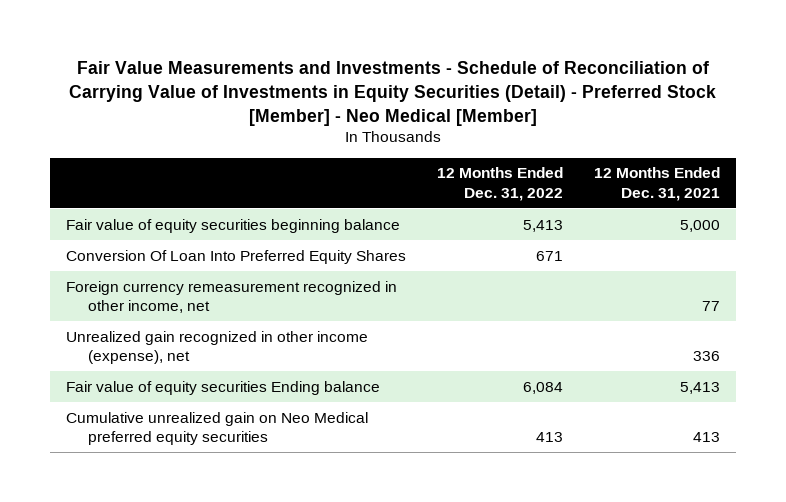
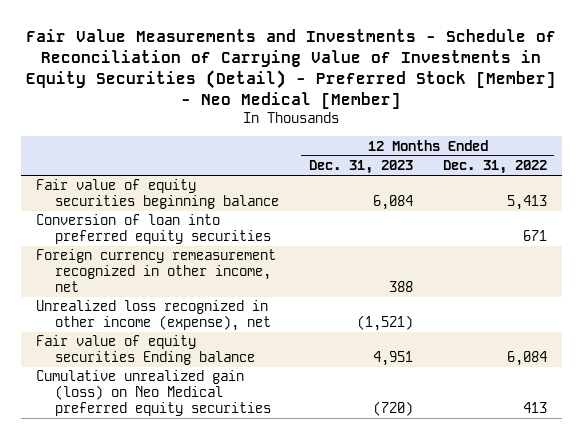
[594,167,721,201] 12 Months Ended Dec. 31, 2021 -> none
none -> [308,160,413,175] Dec. 31, 2023
[65,249,406,264] Conversion Of Loan Into Preferred Equity Shares -> [35,214,271,245] Conversion of loan into preferred equity securities
[65,330,368,364] Unrealized gain recognized in other income (expense), net -> [35,300,271,332] Unrealized loss recognized in other income (expense), net
[65,411,368,445] Cumulative unrealized gain on Neo Medical preferred equity securities -> [35,370,271,417] Cumulative unrealized gain (loss) on Neo Medical preferred equity securities

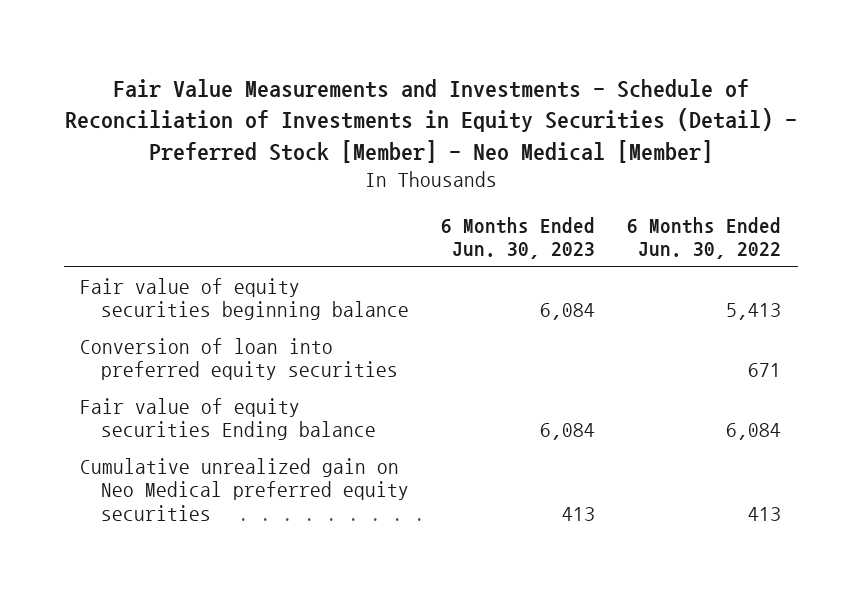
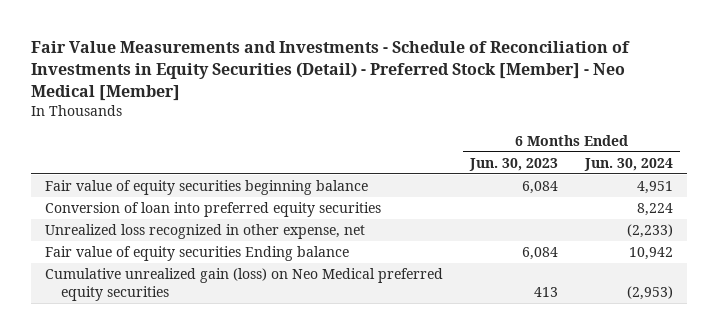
[627,216,782,260] 6 Months Ended Jun. 30, 2022 -> none
none -> [584,158,674,172] Jun. 30, 2024
none -> [44,224,365,240] Unrealized loss recognized in other expense, net
[80,457,409,521] Cumulative unrealized gain on Neo Medical preferred equity securities -> [44,268,443,301] Cumulative unrealized gain (loss) on Neo Medical preferred equity securities

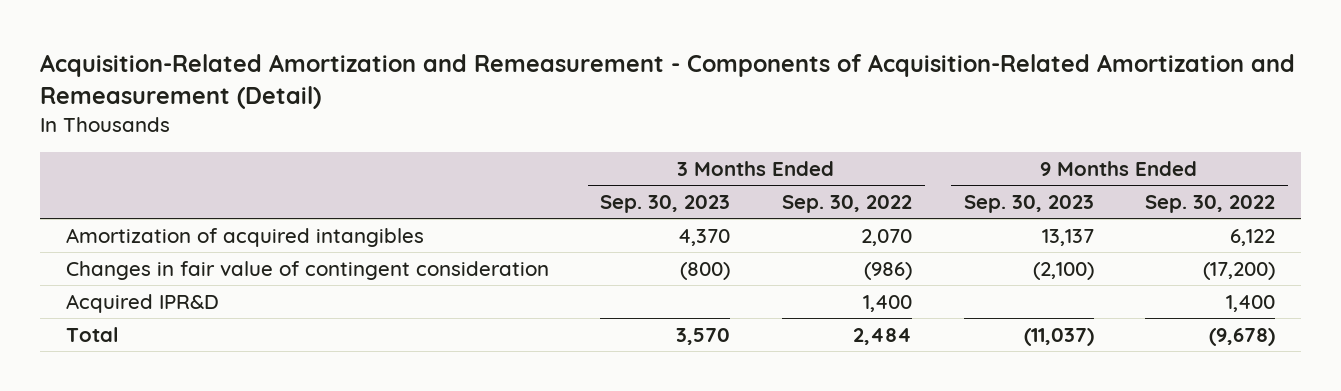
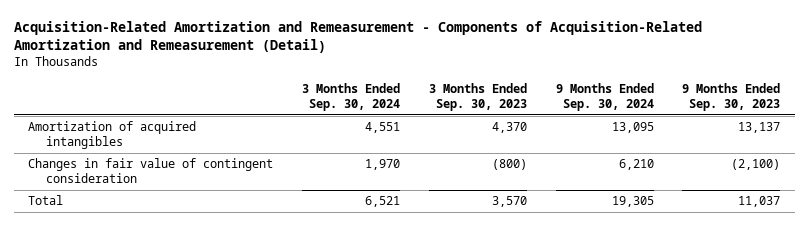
[782,194,913,213] Sep. 30, 2022 -> none
[1145,194,1276,213] Sep. 30, 2022 -> none
none -> [301,83,400,112] 3 Months Ended Sep. 30, 2024
none -> [555,83,654,112] 9 Months Ended Sep. 30, 2024
[65,293,219,313] Acquired IPR&D -> none
[1023,327,1094,346] (11,037) -> [738,196,781,208] 11,037

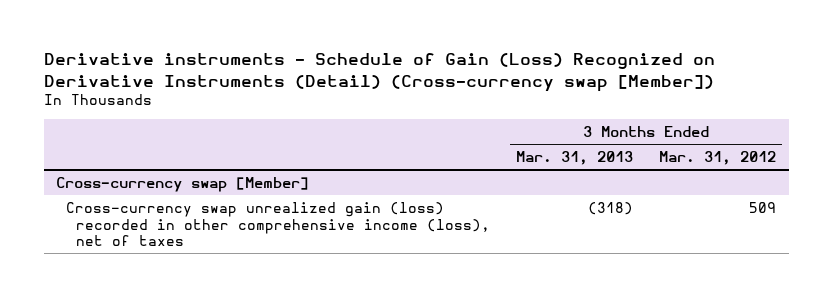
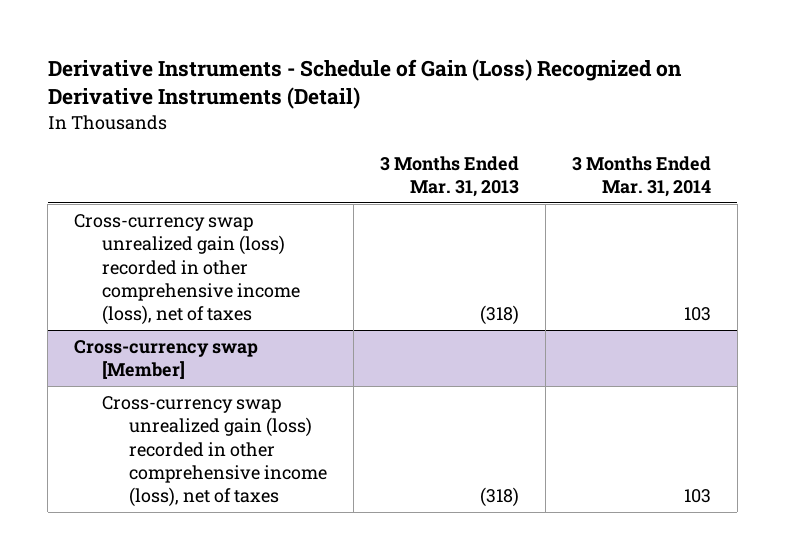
[43,53,715,92] Derivative instruments - Schedule of Gain (Loss) Recognized on Derivative Instruments (Detail) (Cross-currency swap [Member]) -> [47,59,682,110] Derivative Instruments - Schedule of Gain (Loss) Recognized on Derivative Instruments (Detail)
[658,151,776,166] Mar. 31, 2012 -> none
none -> [571,155,711,198] 3 Months Ended Mar. 31, 2014
none -> [74,213,300,326] Cross-currency swap unrealized gain (loss) recorded in other comprehensive income (loss), net of taxes

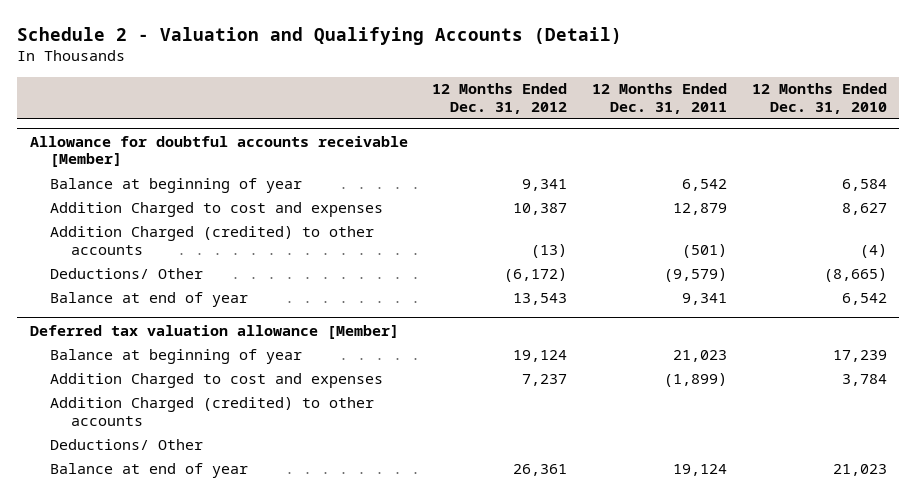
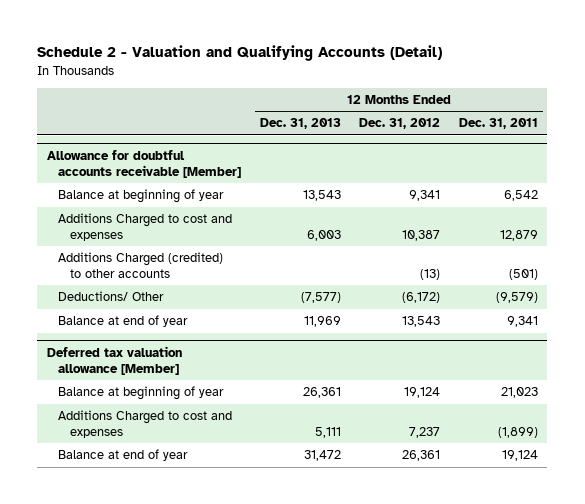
[751,83,887,115] 12 Months Ended Dec. 31, 2010 -> none
none -> [259,118,341,130] Dec. 31, 2013
[50,201,384,217] Addition Charged to cost and expenses -> [58,213,233,242] Additions Charged to cost and expenses
[50,225,375,255] Addition Charged (credited) to other accounts -> [58,252,224,279] Additions Charged (credited) to other accounts
[50,396,375,426] Addition Charged (credited) to other accounts -> none
[50,438,204,450] Deductions/ Other -> none
[50,372,384,388] Addition Charged to cost and expenses -> [58,410,233,439] Additions Charged to cost and expenses

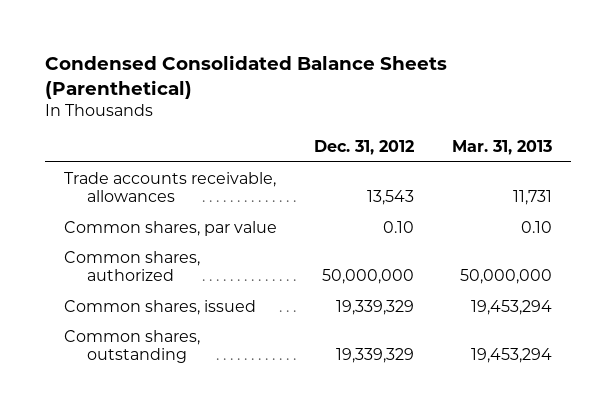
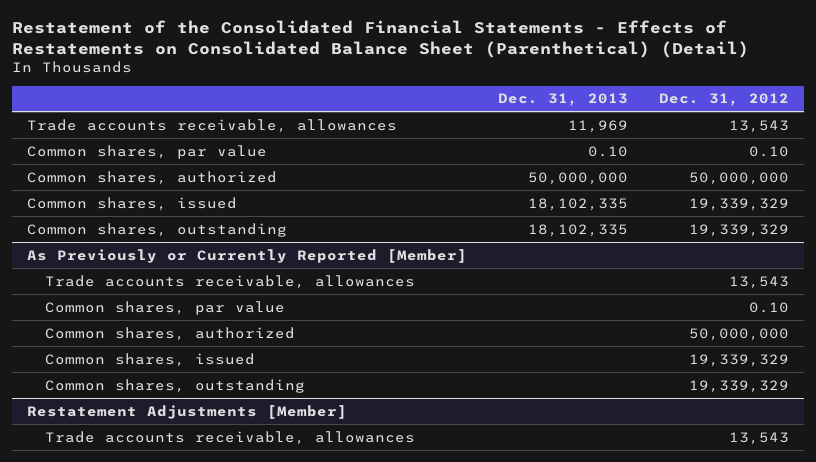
[45,54,448,99] Condensed Consolidated Balance Sheets (Parenthetical) -> [11,19,749,58] Restatement of the Consolidated Financial Statements - Effects of Restatements on Consolidated Balance Sheet (Parenthetical) (Detail)
[451,140,552,156] Mar. 31, 2013 -> none
none -> [498,93,629,107] Dec. 31, 2013
none -> [27,248,468,263] As Previously or Currently Reported [Member]
none -> [44,274,415,289] Trade accounts receivable, allowances
none -> [44,300,285,315] Common shares, par value
none -> [44,326,295,341] Common shares, authorized
none -> [44,352,255,367] Common shares, issued
none -> [44,378,305,393] Common shares, outstanding
none -> [27,404,348,419] Restatement Adjustments [Member]
none -> [44,430,415,445] Trade accounts receivable, allowances

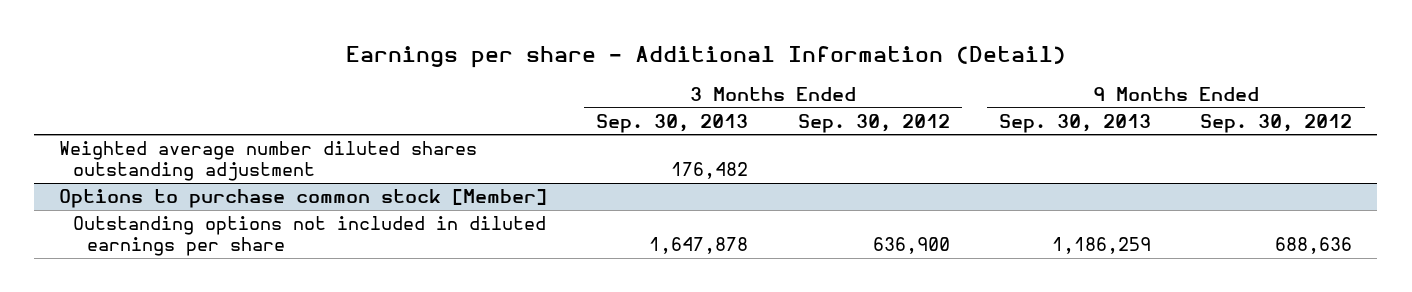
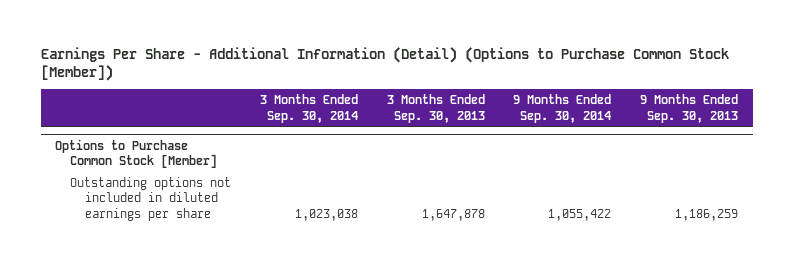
[345,46,1066,69] Earnings per share - Additional Information (Detail) -> [40,46,729,82] Earnings Per Share - Additional Information (Detail) (Options to Purchase Common Stock [Member])
[797,113,950,133] Sep. 30, 2012 -> none
[1200,113,1353,133] Sep. 30, 2012 -> none
none -> [259,94,358,123] 3 Months Ended Sep. 30, 2014
none -> [513,94,612,123] 9 Months Ended Sep. 30, 2014
[59,141,478,182] Weighted average number diluted shares outstanding adjustment -> none
[59,189,548,209] Options to purchase common stock [Member] -> [55,138,217,169] Options to Purchase Common Stock [Member]

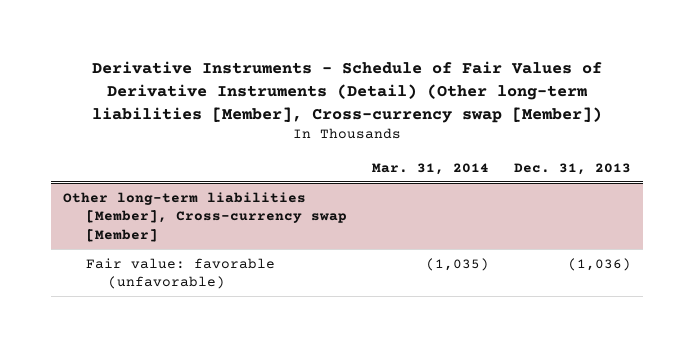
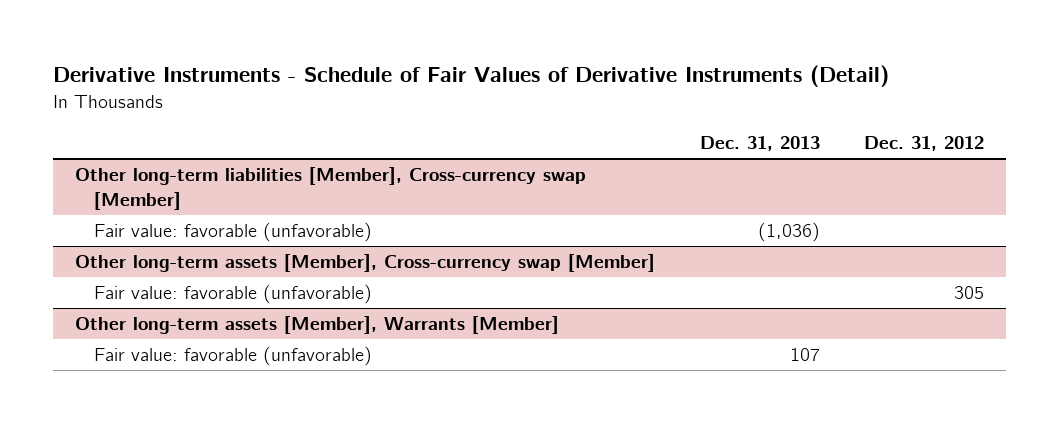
[91,61,602,123] Derivative Instruments - Schedule of Fair Values of Derivative Instruments (Detail) (Other long-term liabilities [Member], Cross-currency swap [Member]) -> [52,65,889,88] Derivative Instruments - Schedule of Fair Values of Derivative Instruments (Detail)
[371,162,489,175] Mar. 31, 2014 -> none
none -> [864,135,985,151] Dec. 31, 2012
none -> [74,254,655,273] Other long-term assets [Member], Cross-currency swap [Member]
none -> [93,284,372,305] Fair value: favorable (unfavorable)
none -> [74,316,559,335] Other long-term assets [Member], Warrants [Member]
none -> [93,346,372,367] Fair value: favorable (unfavorable)

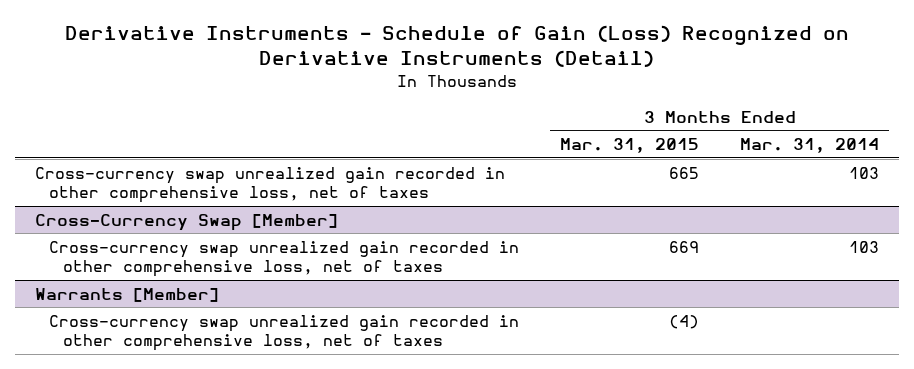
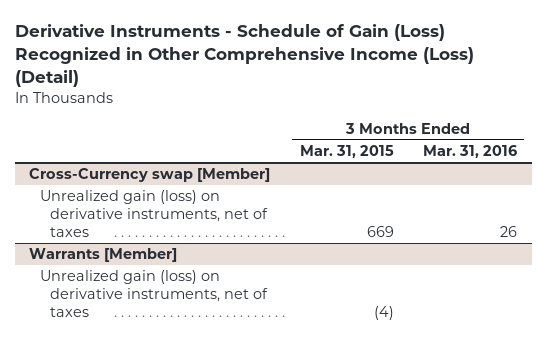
[64,24,849,67] Derivative Instruments - Schedule of Gain (Loss) Recognized on Derivative Instruments (Detail) -> [14,24,474,88] Derivative Instruments - Schedule of Gain (Loss) Recognized in Other Comprehensive Income (Loss) (Detail)
[739,138,879,154] Mar. 31, 2014 -> none
none -> [423,145,518,159] Mar. 31, 2016
[35,166,506,204] Cross-currency swap unrealized gain recorded in other comprehensive loss, net of taxes -> none
[35,213,339,231] Cross-Currency Swap [Member] -> [29,168,271,183] Cross-Currency swap [Member]
[49,240,520,278] Cross-currency swap unrealized gain recorded in other comprehensive loss, net of taxes -> [39,190,269,238] Unrealized gain (loss) on derivative instruments, net of taxes
[49,314,520,352] Cross-currency swap unrealized gain recorded in other comprehensive loss, net of taxes -> none
none -> [39,270,269,318] Unrealized gain (loss) on derivative instruments, net of taxes

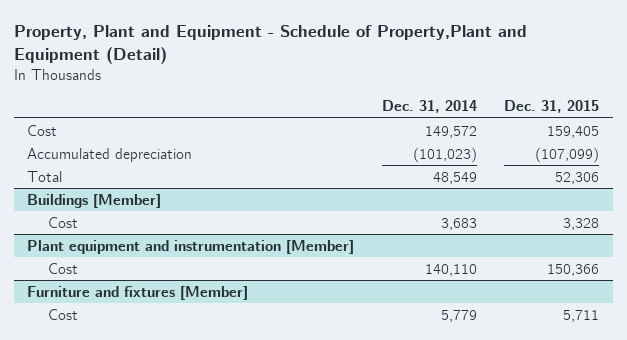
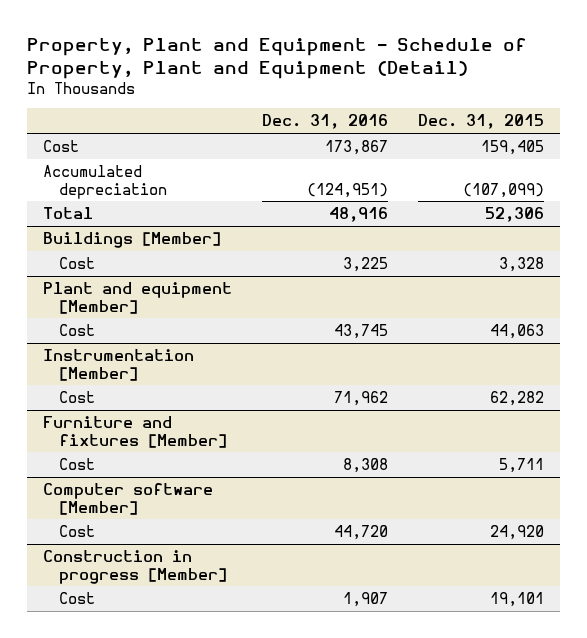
[13,24,527,64] Property, Plant and Equipment - Schedule of Property,Plant and Equipment (Detail) -> [27,37,528,79] Property, Plant and Equipment - Schedule of Property, Plant and Equipment (Detail)
[381,100,477,114] Dec. 31, 2014 -> none
none -> [262,114,389,130] Dec. 31, 2016
[27,239,355,254] Plant equipment and instrumentation [Member] -> [42,281,232,314] Plant and equipment [Member]
[547,263,600,276] 150,366 -> [490,323,545,339] 44,063
none -> [42,348,194,381] Instrumentation [Member]
none -> [59,390,96,403] Cost
none -> [42,482,213,515] Computer software [Member]
none -> [59,524,96,537] Cost
none -> [42,549,228,584] Construction in progress [Member]
none -> [59,591,96,604] Cost

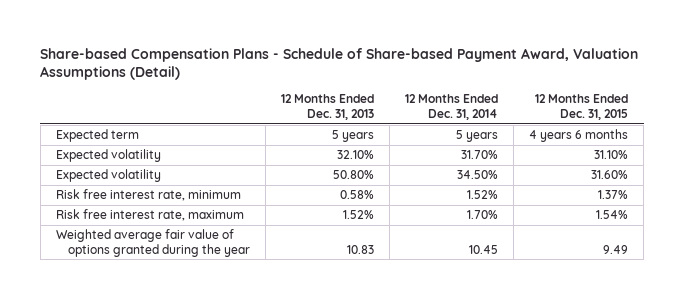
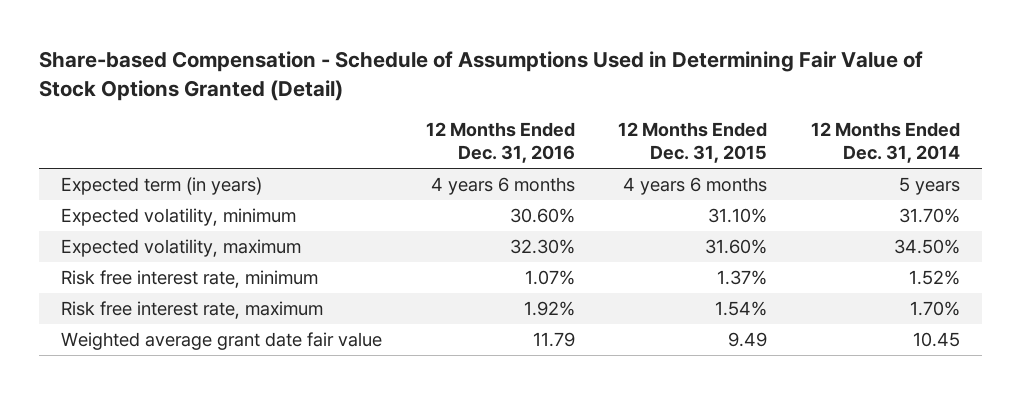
[40,47,639,81] Share-based Compensation Plans - Schedule of Share-based Payment Award, Valuation Assumptions (Detail) -> [38,51,923,101] Share-based Compensation - Schedule of Assumptions Used in Determining Fair Value of Stock Options Granted (Detail)
[280,94,374,120] 12 Months Ended Dec. 31, 2013 -> none
none -> [425,121,575,164] 12 Months Ended Dec. 31, 2016
[55,129,139,143] Expected term -> [60,176,262,195] Expected term (in years)
[55,149,161,163] Expected volatility -> [60,207,296,226] Expected volatility, minimum
[55,169,161,183] Expected volatility -> [60,238,301,257] Expected volatility, maximum
[55,229,250,257] Weighted average fair value of options granted during the year -> [60,331,382,350] Weighted average grant date fair value

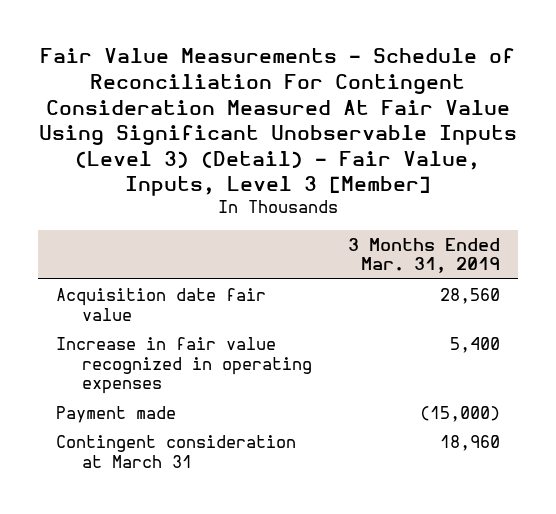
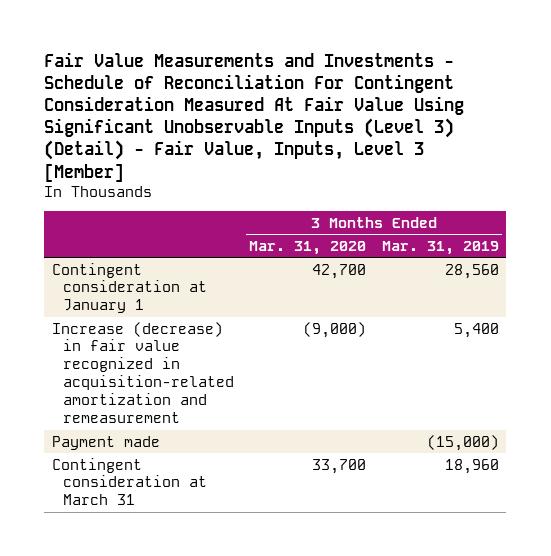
[39,48,518,197] Fair Value Measurements - Schedule of Reconciliation For Contingent Consideration Measured At Fair Value Using Significant Unobservable Inputs (Level 3) (Detail) - Fair Value, Inputs, Level 3 [Member] -> [44,51,465,182] Fair Value Measurements and Investments - Schedule of Reconciliation For Contingent Consideration Measured At Fair Value Using Significant Unobservable Inputs (Level 3) (Detail) - Fair Value, Inputs, Level 3 [Member]
none -> [249,240,367,255] Mar. 31, 2020
[56,287,267,321] Acquisition date fair value -> [51,262,208,314] Contingent consideration at January 1
[56,336,312,395] Increase in fair value recognized in operating expenses -> [51,321,235,424] Increase (decrease) in fair value recognized in acquisition-related amortization and remeasurement

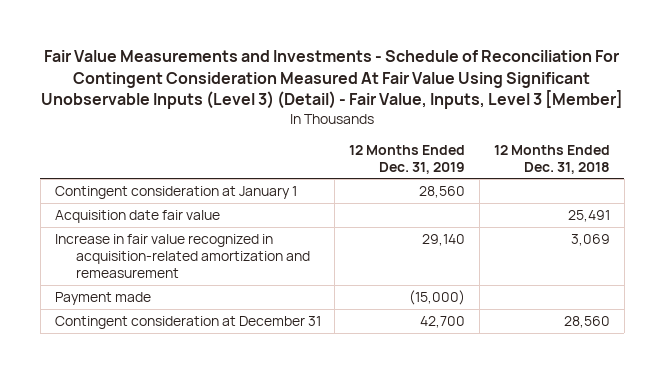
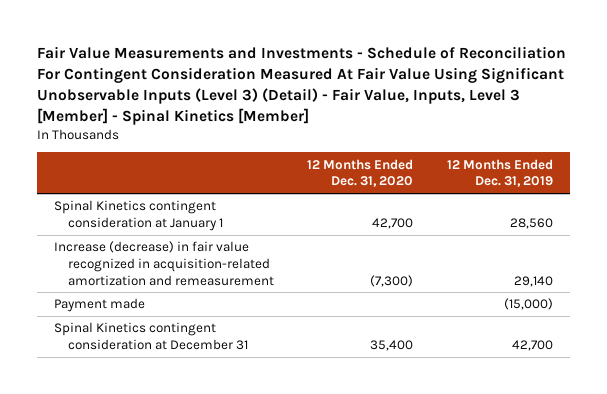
[41,49,624,110] Fair Value Measurements and Investments - Schedule of Reconciliation For Contingent Consideration Measured At Fair Value Using Significant Unobservable Inputs (Level 3) (Detail) - Fair Value, Inputs, Level 3 [Member] -> [37,46,567,125] Fair Value Measurements and Investments - Schedule of Reconciliation For Contingent Consideration Measured At Fair Value Using Significant Unobservable Inputs (Level 3) (Detail) - Fair Value, Inputs, Level 3 [Member] - Spinal Kinetics [Member]
[493,144,610,174] 12 Months Ended Dec. 31, 2018 -> none
none -> [307,158,414,188] 12 Months Ended Dec. 31, 2020
[54,209,220,223] Acquisition date fair value -> none
[54,185,297,199] Contingent consideration at January 1 -> [53,200,223,231] Spinal Kinetics contingent consideration at January 1
[54,233,310,278] Increase in fair value recognized in acquisition-related amortization and remeasurement -> [53,241,274,286] Increase (decrease) in fair value recognized in acquisition-related amortization and remeasurement
[54,315,321,329] Contingent consideration at December 31 -> [53,322,248,350] Spinal Kinetics contingent consideration at December 31

